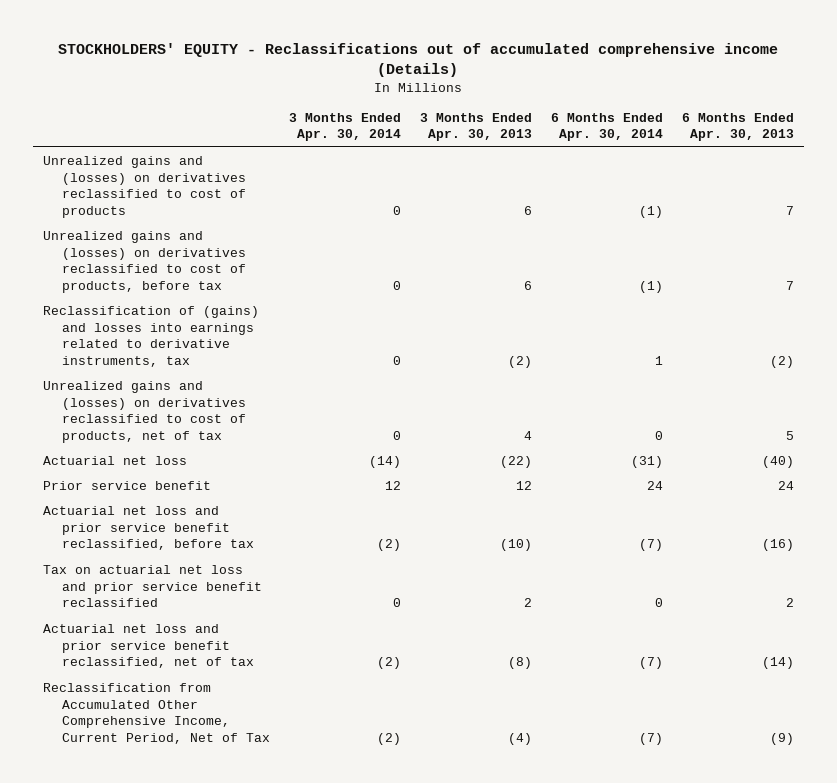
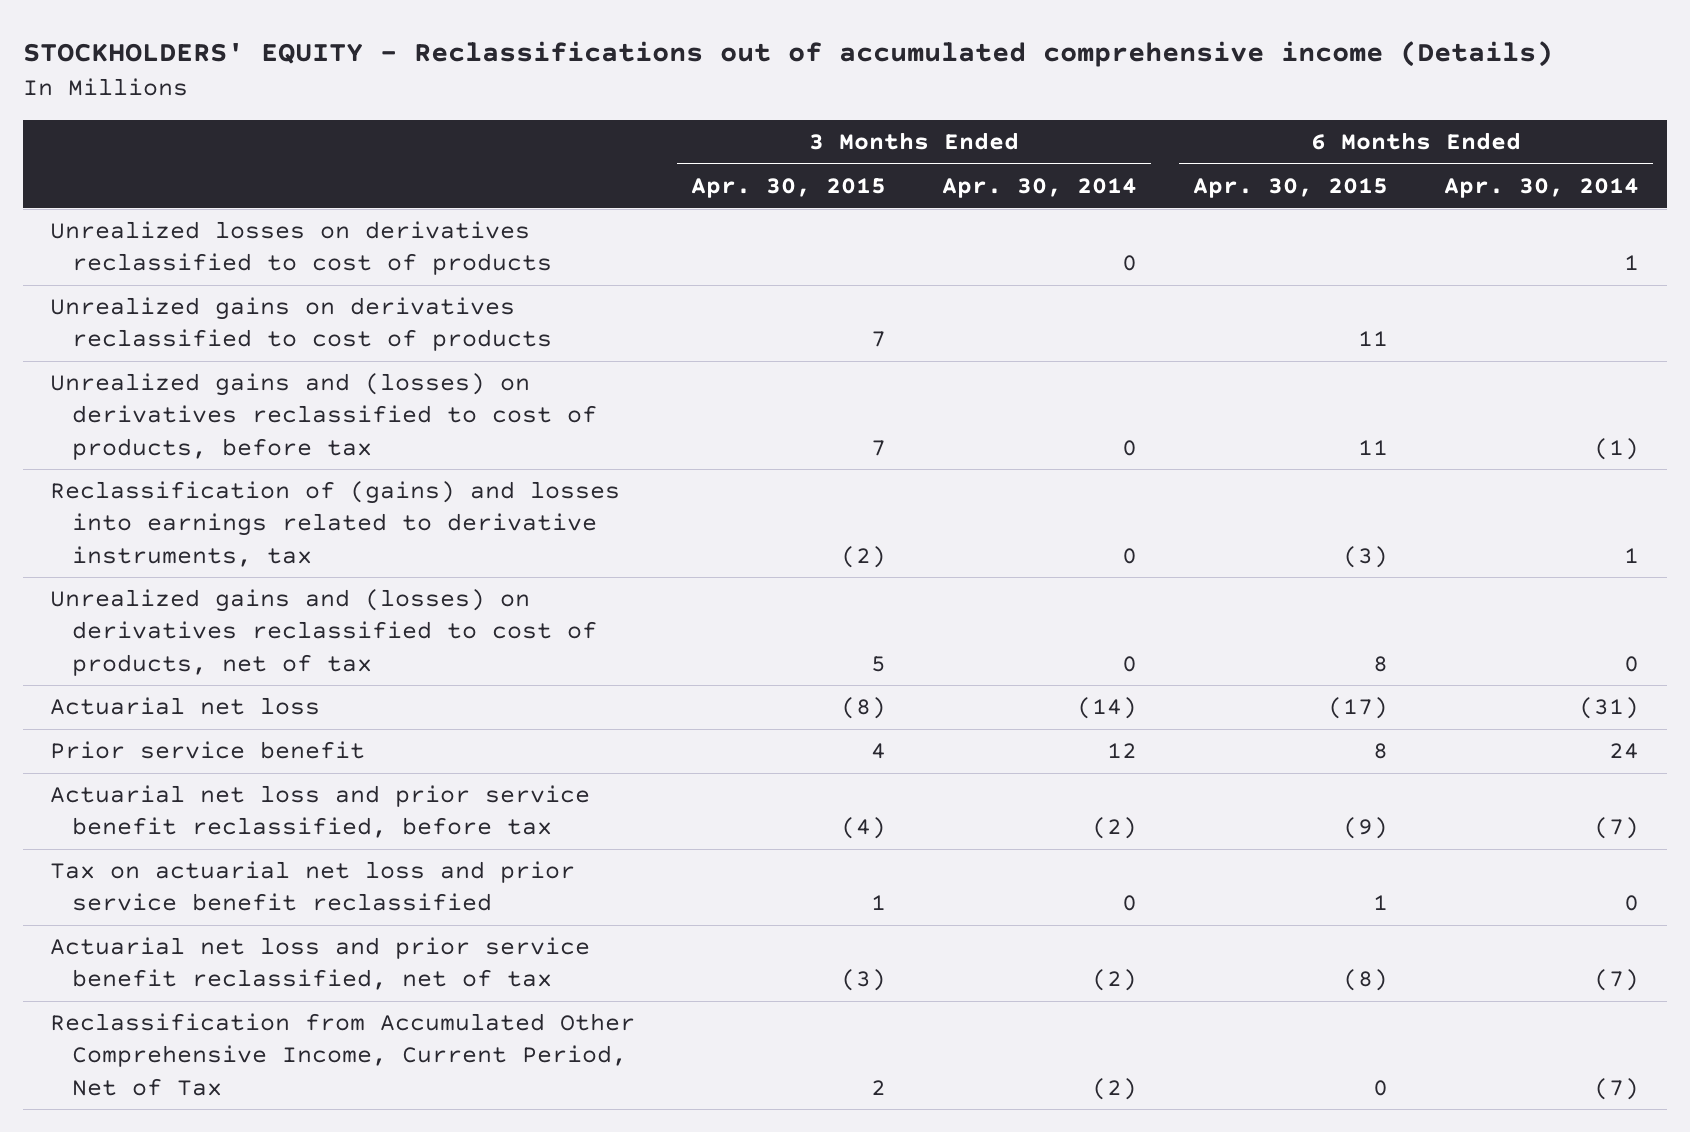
[420,112,533,142] 3 Months Ended Apr. 30, 2013 -> none
[682,112,795,142] 6 Months Ended Apr. 30, 2013 -> none
none -> [691,178,887,199] Apr. 30, 2015
none -> [1193,178,1389,199] Apr. 30, 2015
[42,155,246,219] Unrealized gains and (losses) on derivatives reclassified to cost of products -> [50,221,553,276] Unrealized losses on derivatives reclassified to cost of products
[639,206,664,219] (1) -> [1624,255,1640,271] 1
none -> [50,297,553,352] Unrealized gains on derivatives reclassified to cost of products

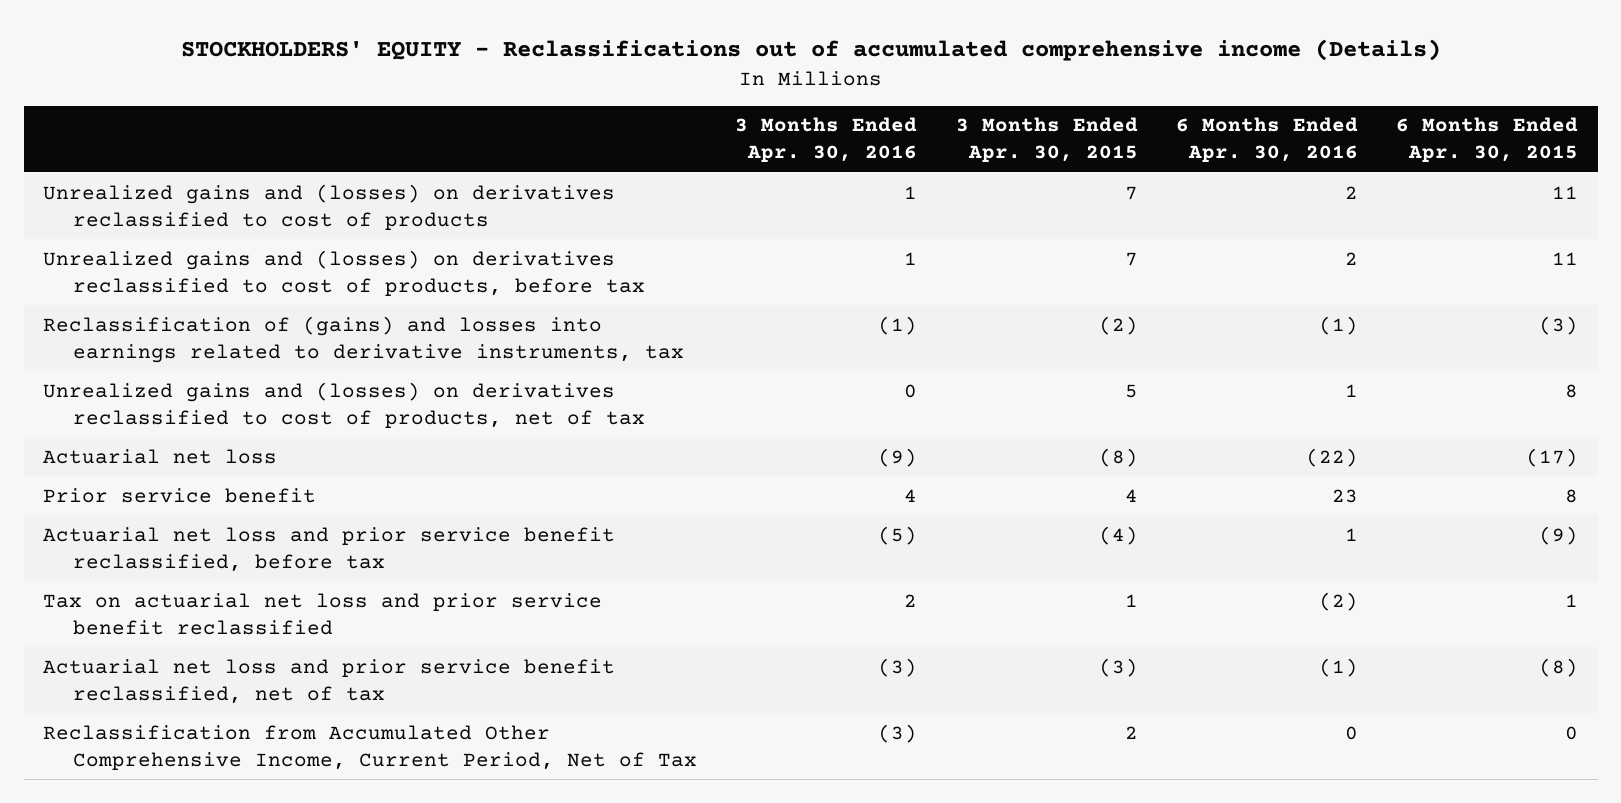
[942,178,1138,199] Apr. 30, 2014 -> none
[1444,178,1640,199] Apr. 30, 2014 -> none
none -> [735,117,918,163] 3 Months Ended Apr. 30, 2016
none -> [1176,117,1359,163] 6 Months Ended Apr. 30, 2016
[50,221,553,276] Unrealized losses on derivatives reclassified to cost of products -> none
[50,297,553,352] Unrealized gains on derivatives reclassified to cost of products -> [42,183,615,230] Unrealized gains and (losses) on derivatives reclassified to cost of products

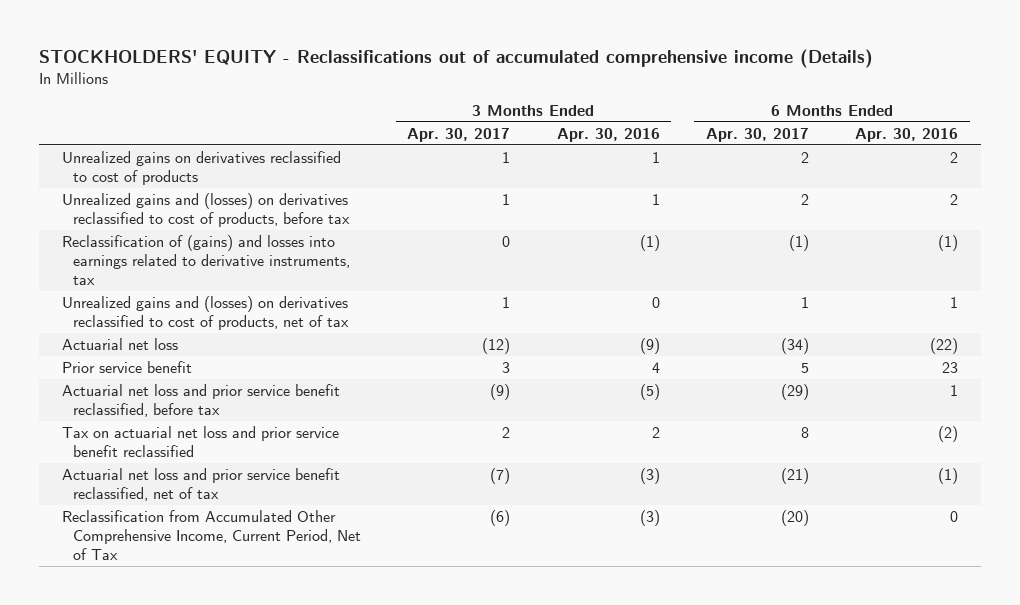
[955,117,1138,163] 3 Months Ended Apr. 30, 2015 -> none
[1396,117,1579,163] 6 Months Ended Apr. 30, 2015 -> none
none -> [407,127,511,142] Apr. 30, 2017
none -> [705,127,809,142] Apr. 30, 2017
[42,183,615,230] Unrealized gains and (losses) on derivatives reclassified to cost of products -> [61,150,341,185] Unrealized gains on derivatives reclassified to cost of products

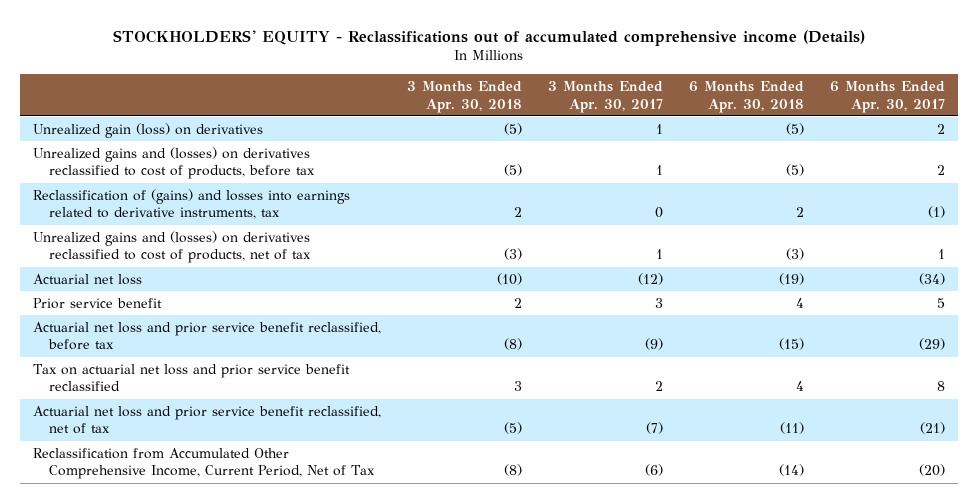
[556,127,660,142] Apr. 30, 2016 -> none
[854,127,958,142] Apr. 30, 2016 -> none
none -> [407,81,523,113] 3 Months Ended Apr. 30, 2018
none -> [689,81,805,113] 6 Months Ended Apr. 30, 2018
[61,150,341,185] Unrealized gains on derivatives reclassified to cost of products -> none
none -> [32,122,263,138] Unrealized gain (loss) on derivatives

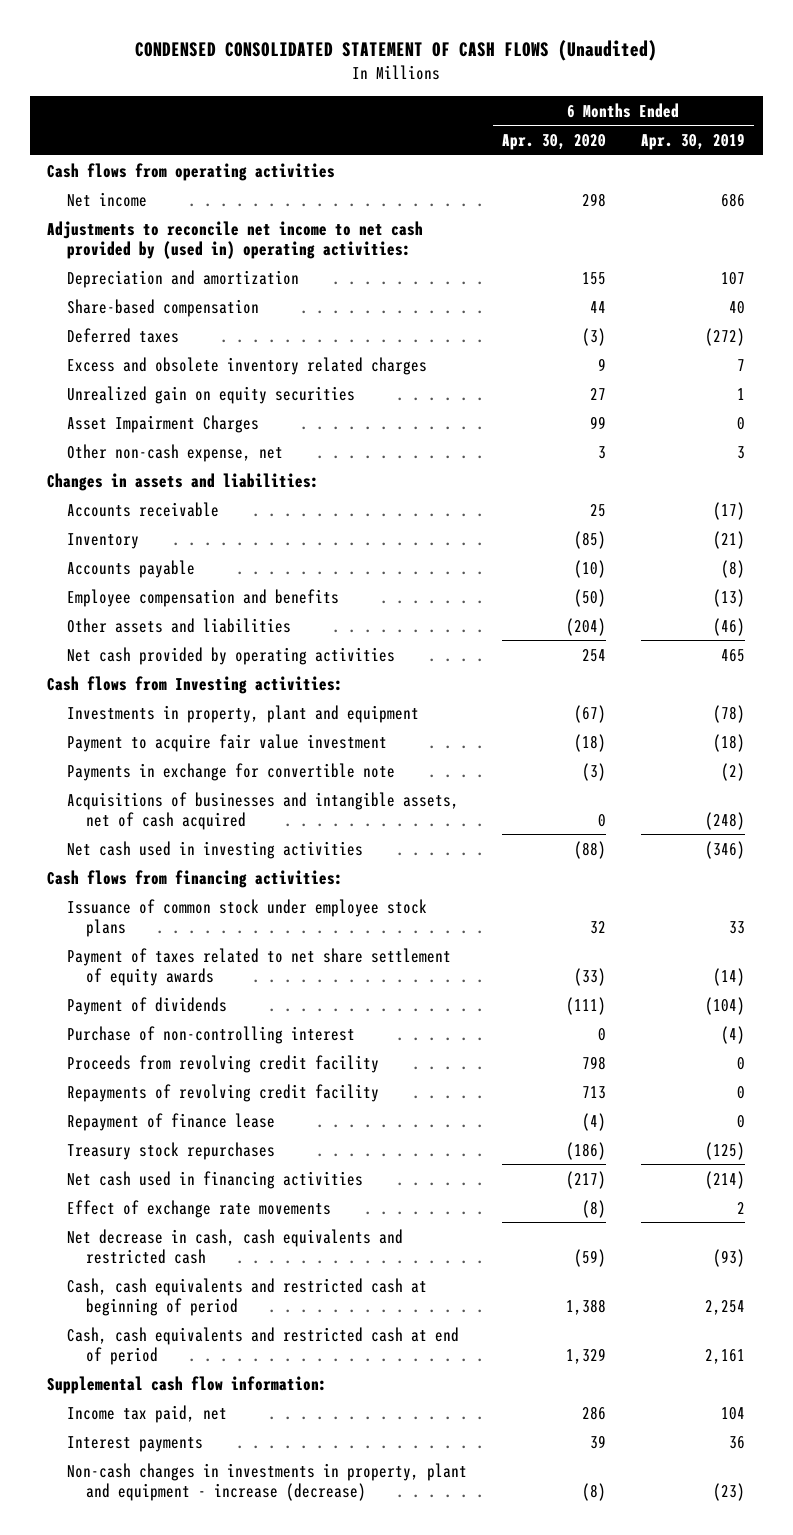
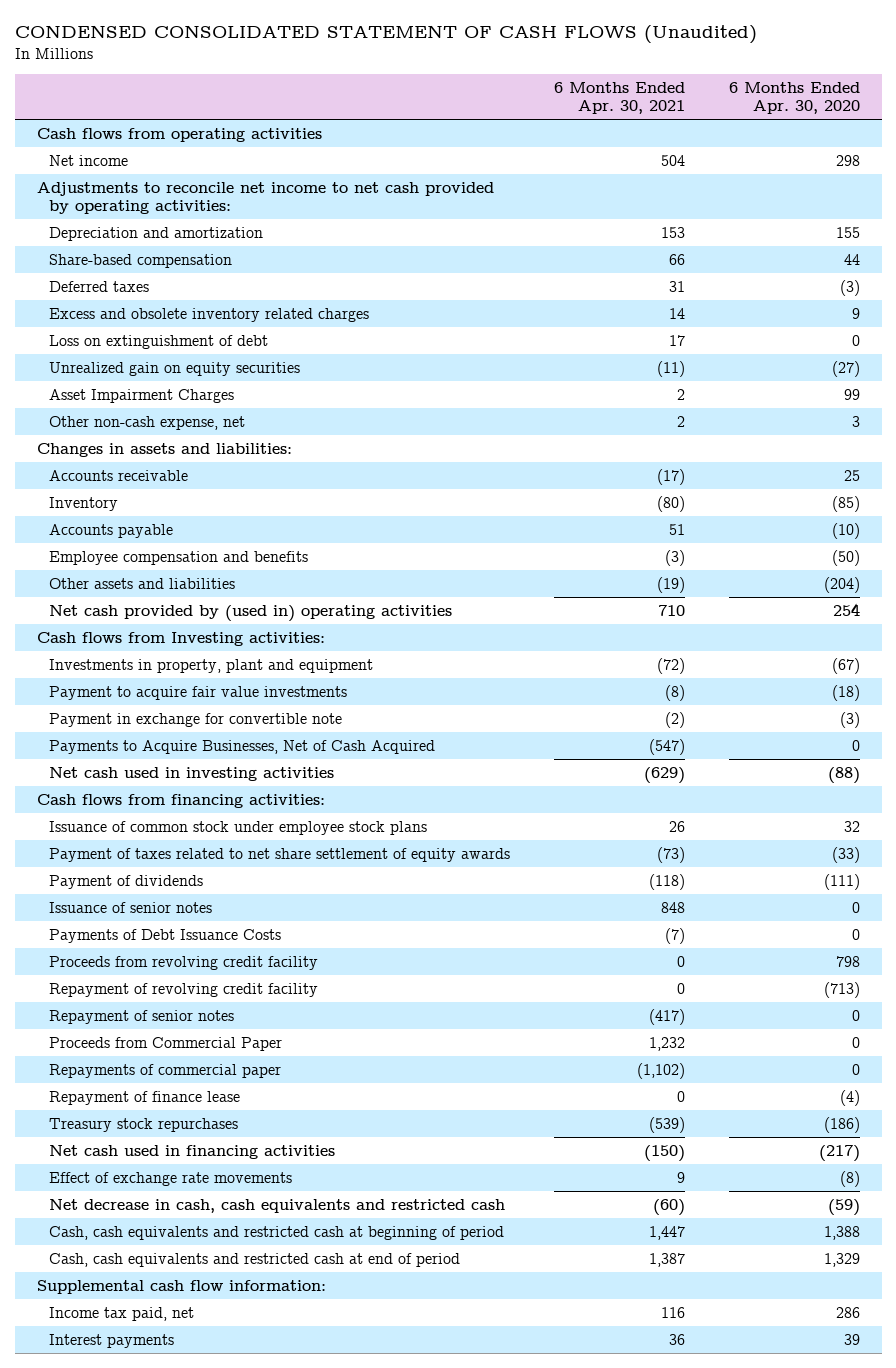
[641,132,746,150] Apr. 30, 2019 -> none
none -> [553,82,685,115] 6 Months Ended Apr. 30, 2021
[47,220,424,259] Adjustments to reconcile net income to net cash provided by (used in) operating activities: -> [36,181,494,214] Adjustments to reconcile net income to net cash provided by operating activities:
none -> [48,334,268,349] Loss on extinguishment of debt
[589,387,606,400] 27 -> [831,360,860,377] (27)
[66,646,395,665] Net cash provided by operating activities -> [48,604,452,622] Net cash provided by (used in) operating activities
[66,733,387,752] Payment to acquire fair value investment -> [48,685,347,700] Payment to acquire fair value investments
[66,762,395,781] Payments in exchange for convertible note -> [48,712,342,727] Payment in exchange for convertible note
[66,791,459,830] Acquisitions of businesses and intangible assets, net of cash acquired -> [48,739,435,754] Payments to Acquire Businesses, Net of Cash Acquired
[66,1025,355,1044] Purchase of non-controlling interest -> none
none -> [48,901,212,913] Issuance of senior notes
none -> [48,928,281,943] Payments of Debt Issuance Costs
[66,1083,379,1102] Repayments of revolving credit facility -> [48,982,318,997] Repayment of revolving credit facility
[581,1085,606,1099] 713 -> [823,981,860,998] (713)
none -> [48,1009,234,1024] Repayment of senior notes
none -> [48,1036,282,1051] Proceeds from Commercial Paper
none -> [48,1063,281,1078] Repayments of commercial paper
[66,1462,467,1501] Non-cash changes in investments in property, plant and equipment - increase (decrease) -> none

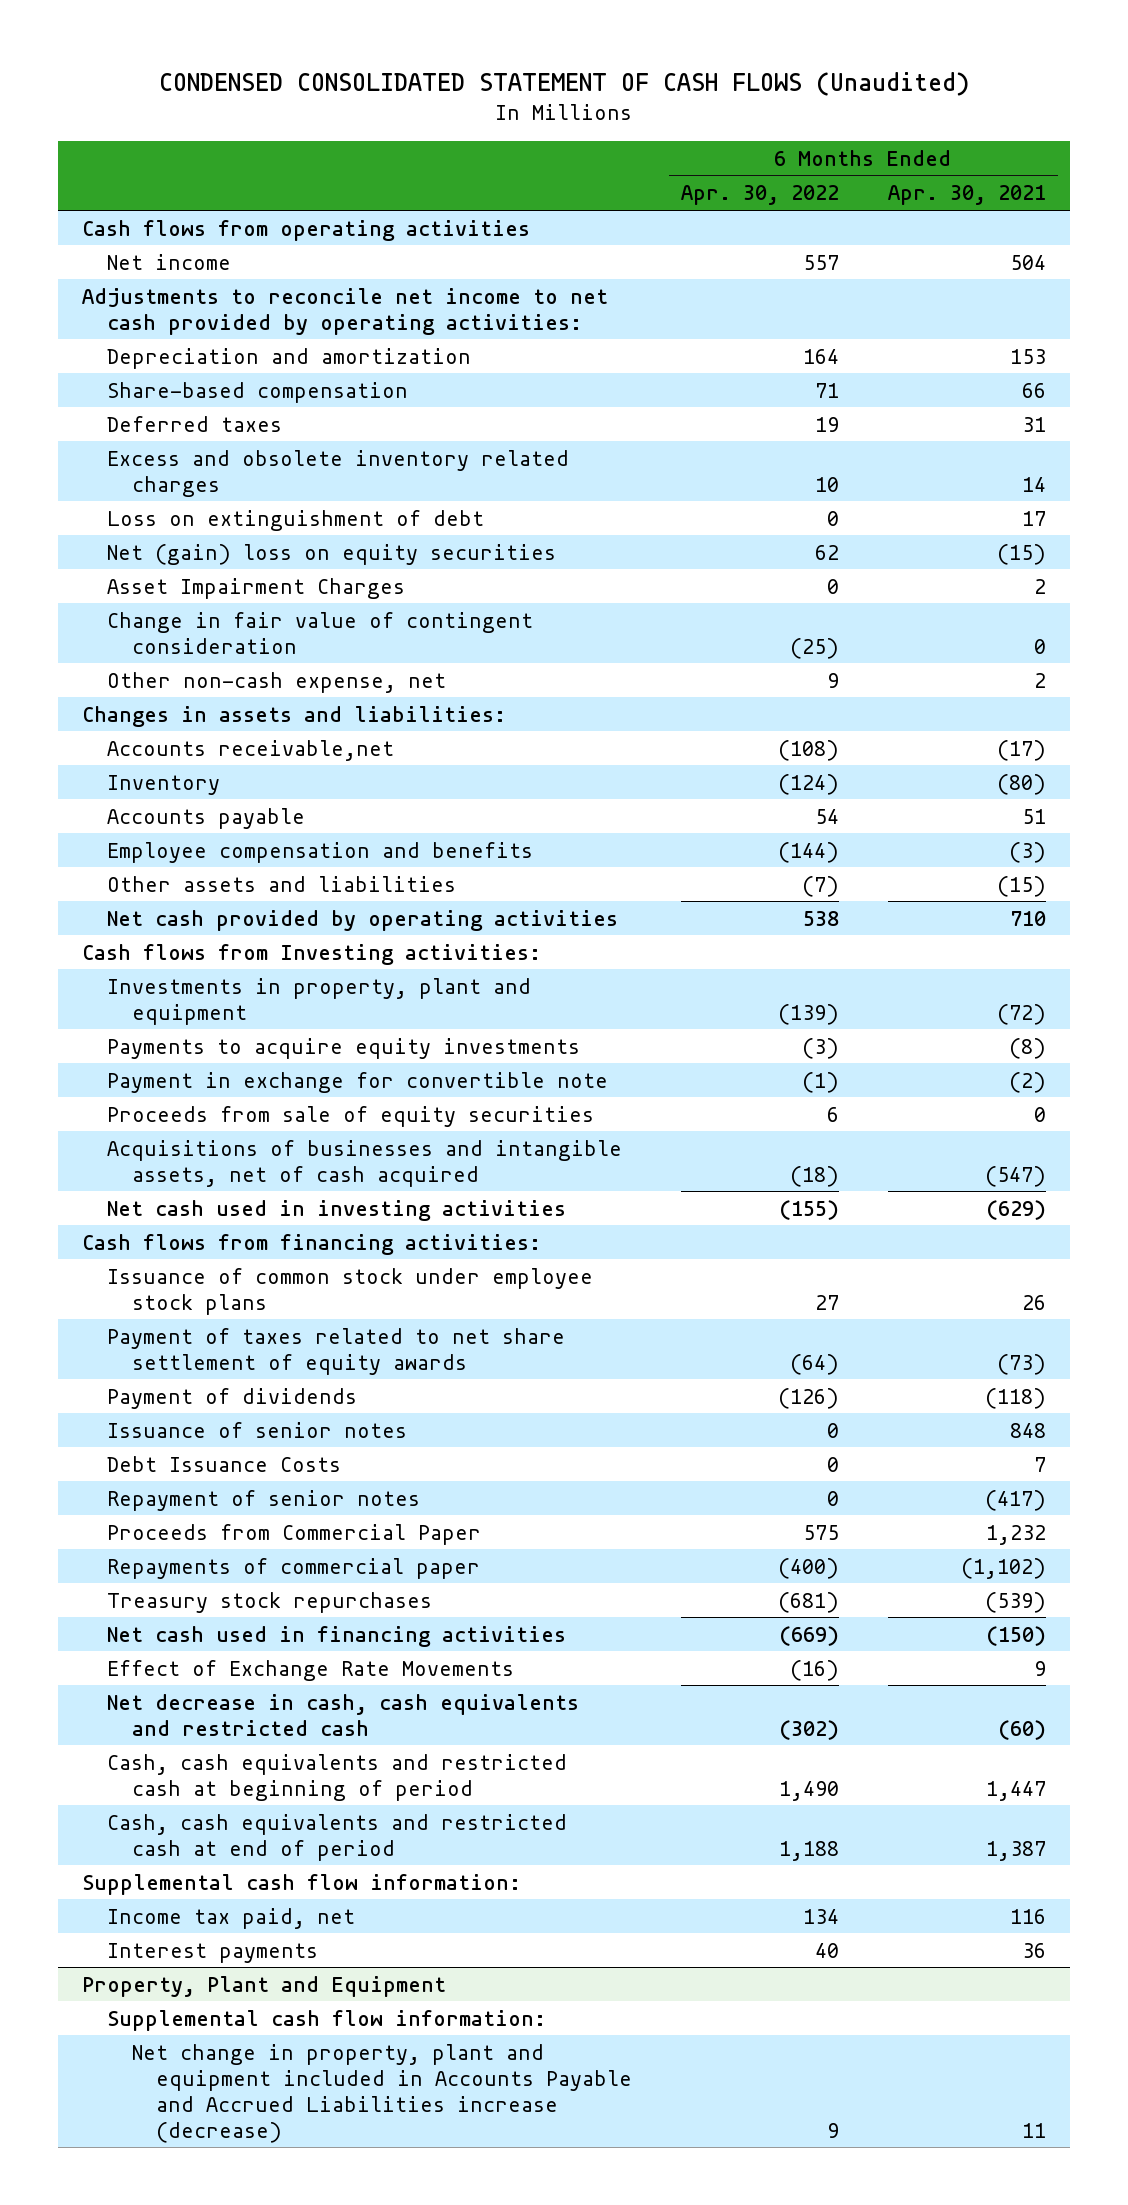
[728,82,860,115] 6 Months Ended Apr. 30, 2020 -> none
none -> [680,185,839,206] Apr. 30, 2022
[48,361,300,376] Unrealized gain on equity securities -> [107,543,557,565] Net (gain) loss on equity securities
[656,360,685,377] (11) -> [996,543,1046,565] (15)
none -> [107,611,534,654] Change in fair value of contingent consideration
[48,469,188,481] Accounts receivable -> [107,739,395,761] Accounts receivable,net
[656,576,685,593] (19) -> [996,875,1046,897] (15)
[48,604,452,622] Net cash provided by (used in) operating activities -> [107,909,619,931] Net cash provided by operating activities
[48,685,347,700] Payment to acquire fair value investments -> [107,1037,581,1059] Payments to acquire equity investments
none -> [107,1105,595,1127] Proceeds from sale of equity securities
[48,739,435,754] Payments to Acquire Businesses, Net of Cash Acquired -> [107,1139,623,1187] Acquisitions of businesses and intangible assets, net of cash acquired
[48,955,318,970] Proceeds from revolving credit facility -> none
[48,982,318,997] Repayment of revolving credit facility -> none
[48,928,281,943] Payments of Debt Issuance Costs -> [107,1455,342,1472] Debt Issuance Costs
[664,927,685,944] (7) -> [1033,1456,1046,1472] 7
[48,1090,240,1105] Repayment of finance lease -> none
[48,1171,292,1186] Effect of exchange rate movements -> [107,1659,515,1681] Effect of Exchange Rate Movements
none -> [82,1975,447,1997] Property, Plant and Equipment
none -> [107,2009,547,2031] Supplemental cash flow information:
none -> [131,2043,633,2143] Net change in property, plant and equipment included in Accounts Payable and Accrued Liabilities increase (decrease)

